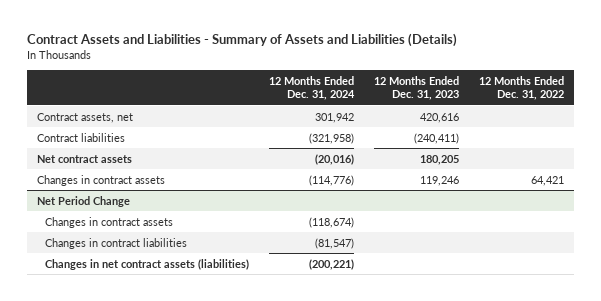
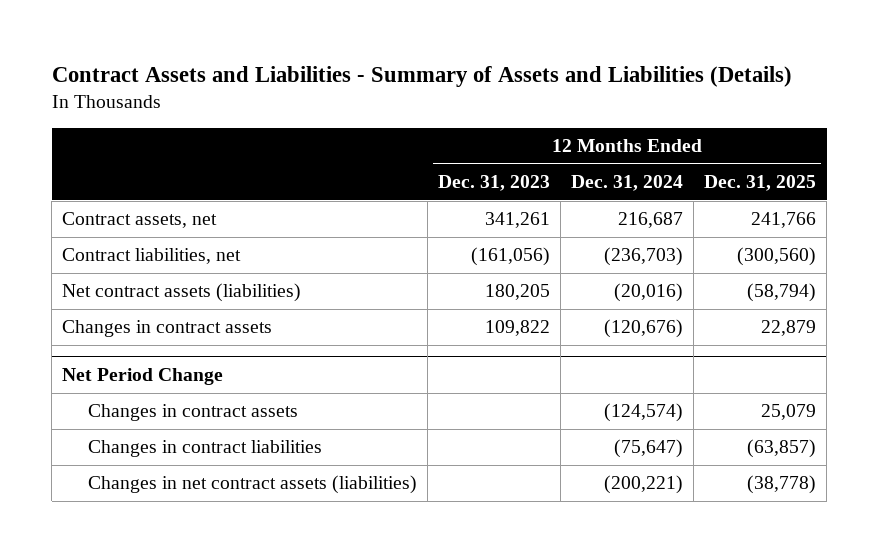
[479,75,565,101] 12 Months Ended Dec. 31, 2022 -> none
none -> [704,174,817,191] Dec. 31, 2025
[315,112,355,123] 301,942 -> [617,212,683,229] 216,687
[420,112,460,123] 420,616 -> [484,212,550,229] 341,261
[36,132,125,142] Contract liabilities -> [62,248,242,265] Contract liabilities, net
[309,132,355,144] (321,958) -> [603,247,683,267] (236,703)
[414,132,460,144] (240,411) -> [470,247,550,267] (161,056)
[36,154,132,163] Net contract assets -> [62,283,302,303] Net contract assets (liabilities)
[309,174,355,186] (114,776) -> [603,319,683,339] (120,676)
[420,175,460,186] 119,246 -> [484,320,550,337] 109,822
[309,216,355,228] (118,674) -> [603,403,683,423] (124,574)
[315,237,355,249] (81,547) -> [613,439,683,459] (75,647)

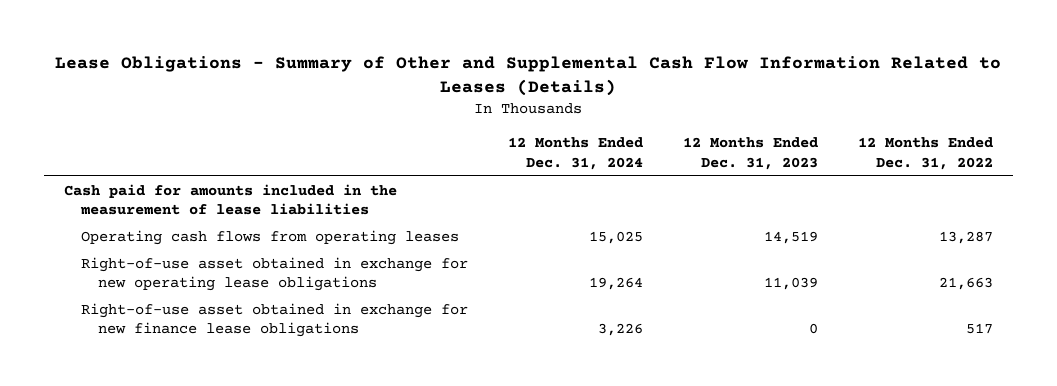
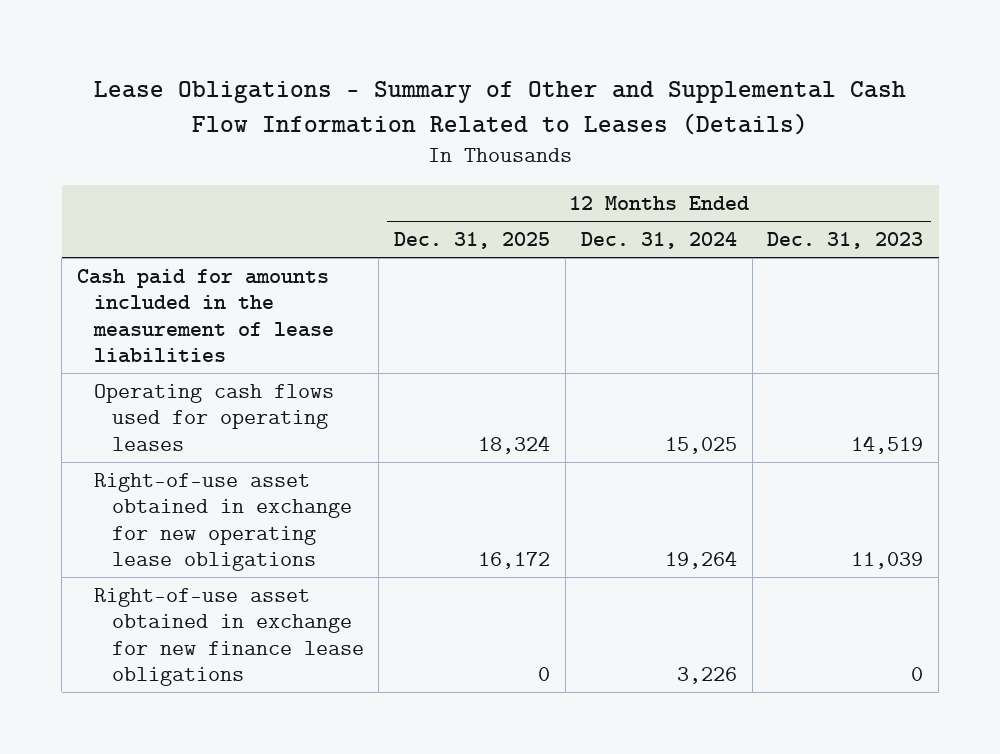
[858,137,994,170] 12 Months Ended Dec. 31, 2022 -> none
none -> [394,232,551,250] Dec. 31, 2025
[80,229,459,245] Operating cash flows from operating leases -> [94,383,335,451] Operating cash flows used for operating leases

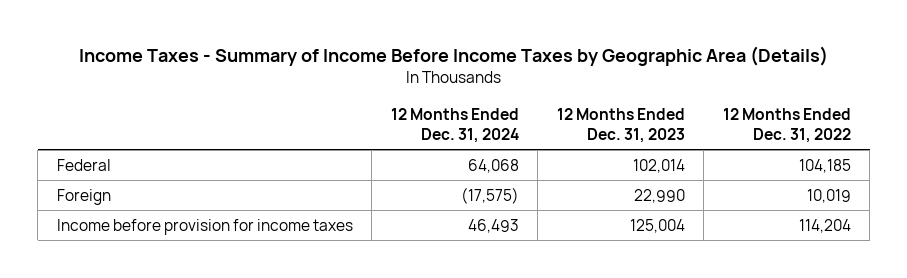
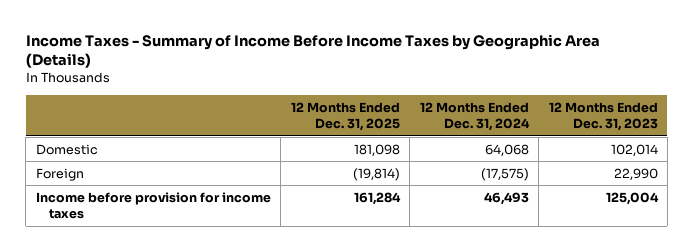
[722,107,851,143] 12 Months Ended Dec. 31, 2022 -> none
none -> [290,102,400,132] 12 Months Ended Dec. 31, 2025
[56,158,111,171] Federal -> [35,143,98,155] Domestic

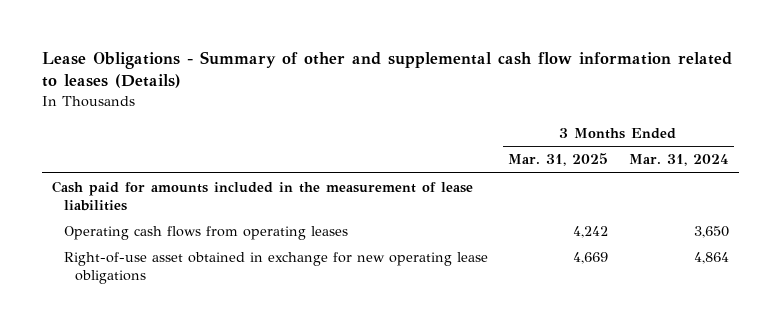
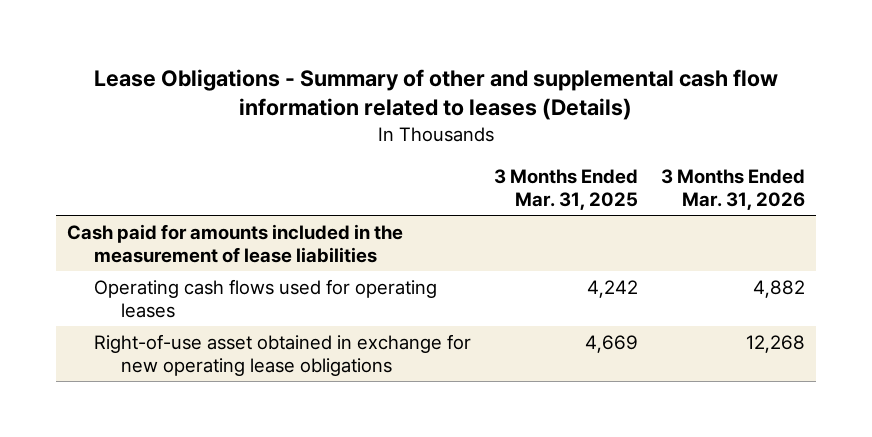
[628,154,729,167] Mar. 31, 2024 -> none
none -> [660,168,805,210] 3 Months Ended Mar. 31, 2026
[63,226,348,241] Operating cash flows from operating leases -> [94,279,438,318] Operating cash flows used for operating leases

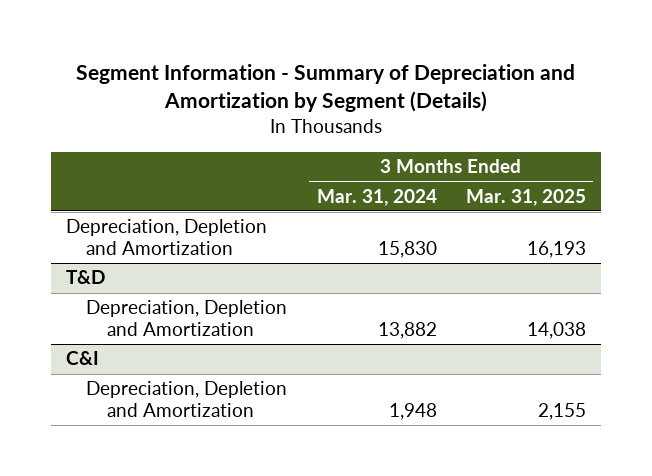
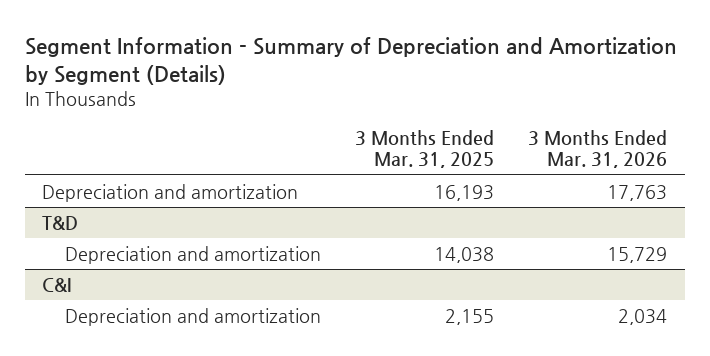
[316,188,437,206] Mar. 31, 2024 -> none
none -> [528,130,668,169] 3 Months Ended Mar. 31, 2026
[65,219,267,256] Depreciation, Depletion and Amortization -> [42,183,299,202] Depreciation and amortization
[86,300,288,337] Depreciation, Depletion and Amortization -> [65,245,322,264] Depreciation and amortization
[86,381,288,418] Depreciation, Depletion and Amortization -> [65,307,322,326] Depreciation and amortization

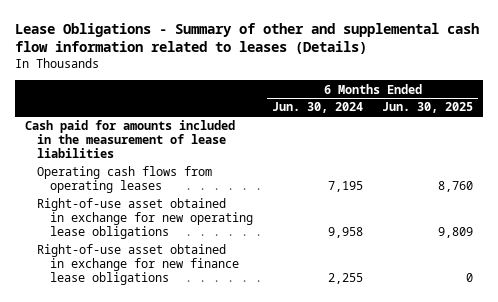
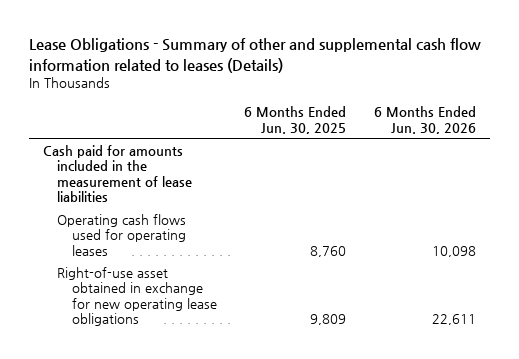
[272,102,364,114] Jun. 30, 2024 -> none
none -> [374,106,477,134] 6 Months Ended Jun. 30, 2026
[37,166,213,194] Operating cash flows from operating leases -> [57,213,187,256] Operating cash flows used for operating leases
[37,244,239,286] Right-of-use asset obtained in exchange for new finance lease obligations -> none

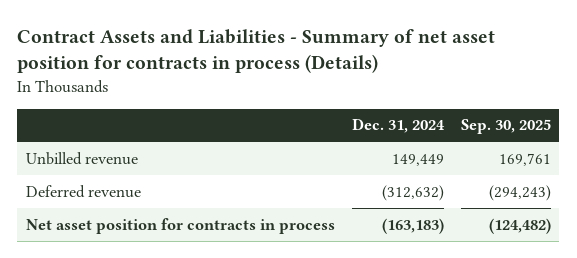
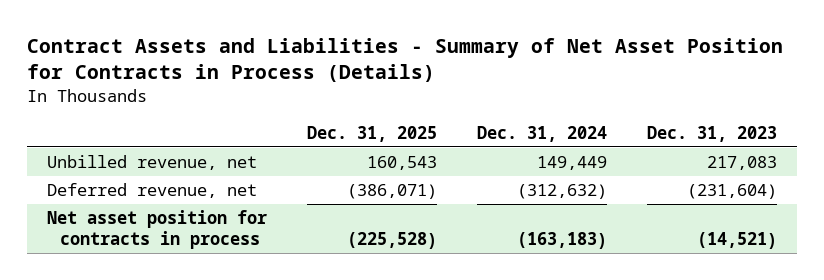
[17,29,496,74] Contract Assets and Liabilities - Summary of net asset position for contracts in process (Details) -> [27,38,784,83] Contract Assets and Liabilities - Summary of Net Asset Position for Contracts in Process (Details)
[460,119,551,135] Sep. 30, 2025 -> none
none -> [307,125,438,142] Dec. 31, 2025
none -> [647,125,778,142] Dec. 31, 2023
[25,151,138,165] Unbilled revenue -> [47,155,258,171] Unbilled revenue, net
[25,184,141,198] Deferred revenue -> [47,183,258,199] Deferred revenue, net

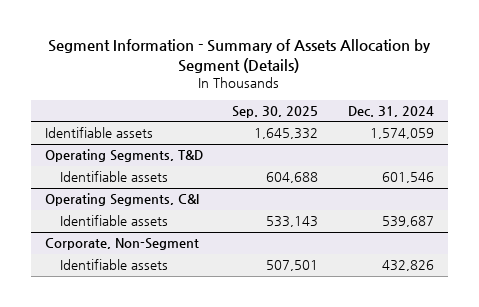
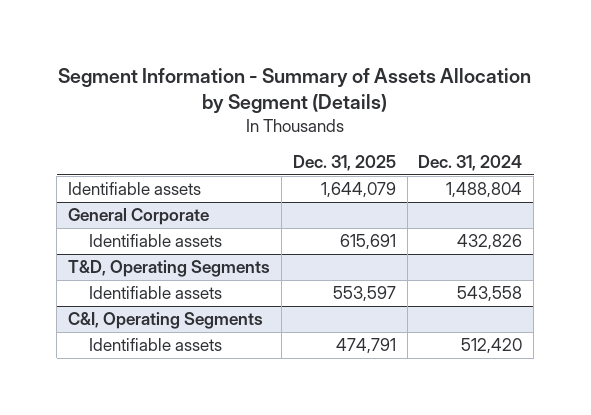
[232,106,319,119] Sep. 30, 2025 -> none
none -> [292,154,396,171] Dec. 31, 2025
[45,149,204,163] Operating Segments, T&D -> none
[60,171,169,183] Identifiable assets -> none
[45,193,200,207] Operating Segments, C&I -> none
[60,215,169,227] Identifiable assets -> none
[369,128,434,140] 1,574,059 -> [446,182,523,199] 1,488,804
[45,238,200,251] Corporate, Non-Segment -> [68,208,210,226] General Corporate
none -> [68,260,271,278] T&D, Operating Segments
none -> [89,286,223,300] Identifiable assets
none -> [68,312,264,330] C&I, Operating Segments
none -> [89,338,223,352] Identifiable assets

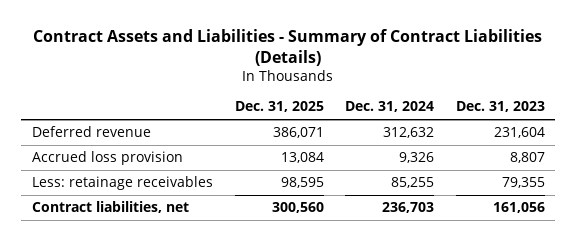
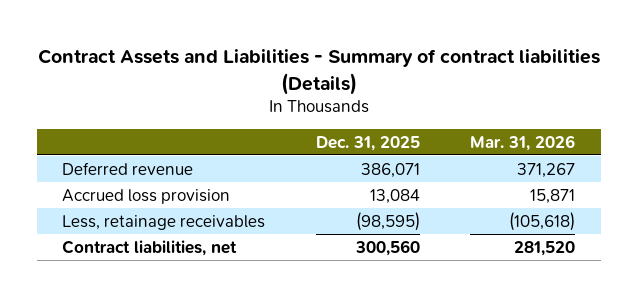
[33,28,543,66] Contract Assets and Liabilities - Summary of Contract Liabilities (Details) -> [37,49,600,95] Contract Assets and Liabilities - Summary of contract liabilities (Details)
[345,101,435,113] Dec. 31, 2024 -> none
[455,101,545,113] Dec. 31, 2023 -> none
none -> [470,134,576,151] Mar. 31, 2026
[32,176,214,191] Less: retainage receivables -> [62,214,266,230] Less, retainage receivables
[280,177,324,189] 98,595 -> [355,211,420,231] (98,595)

